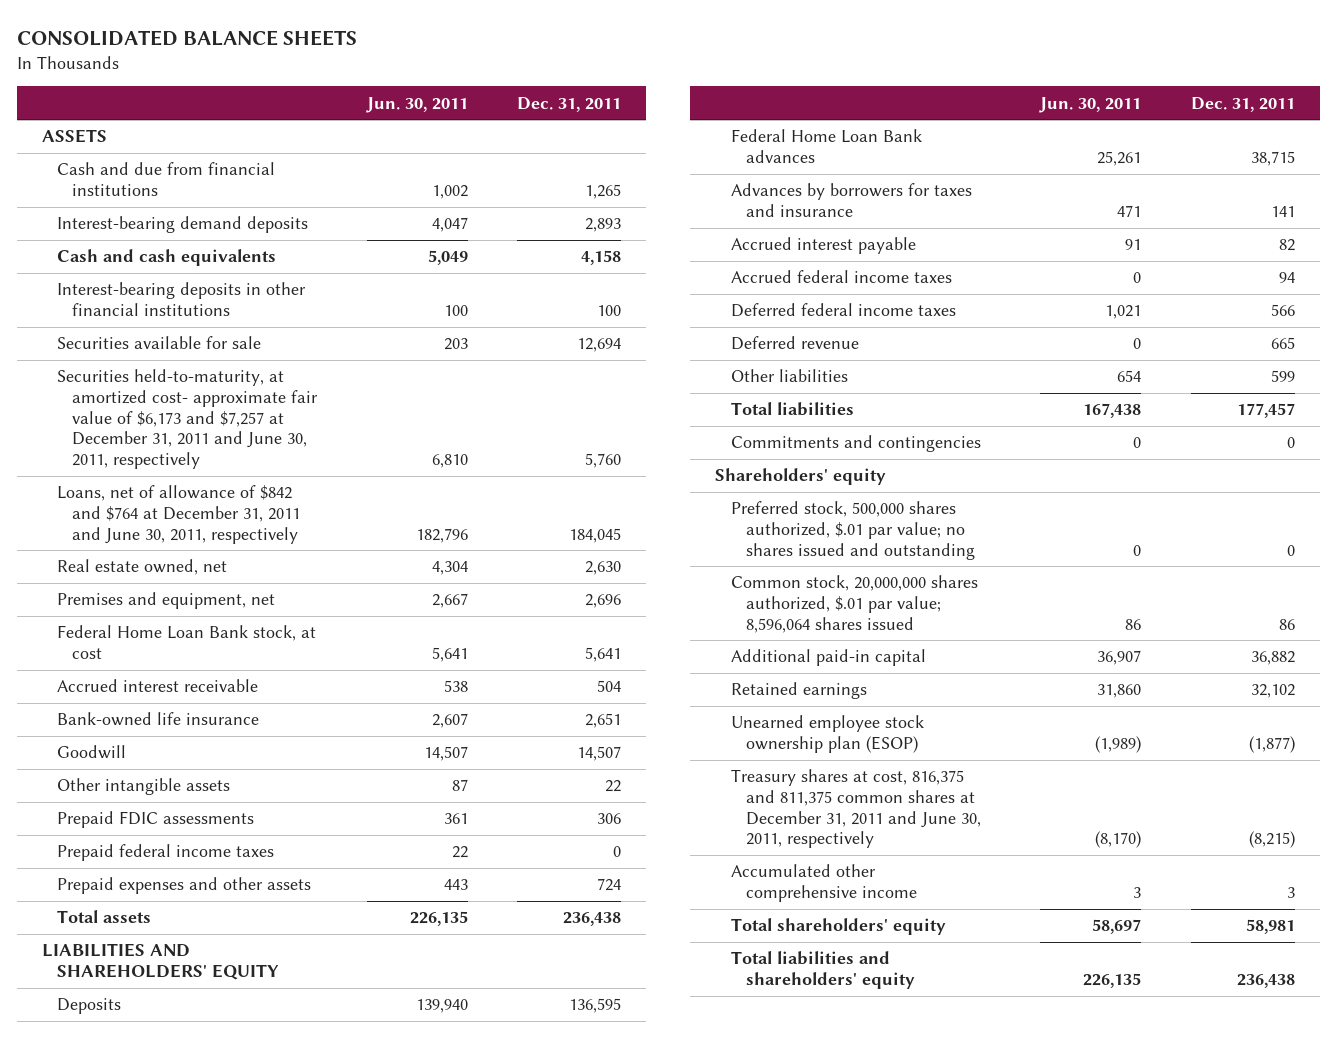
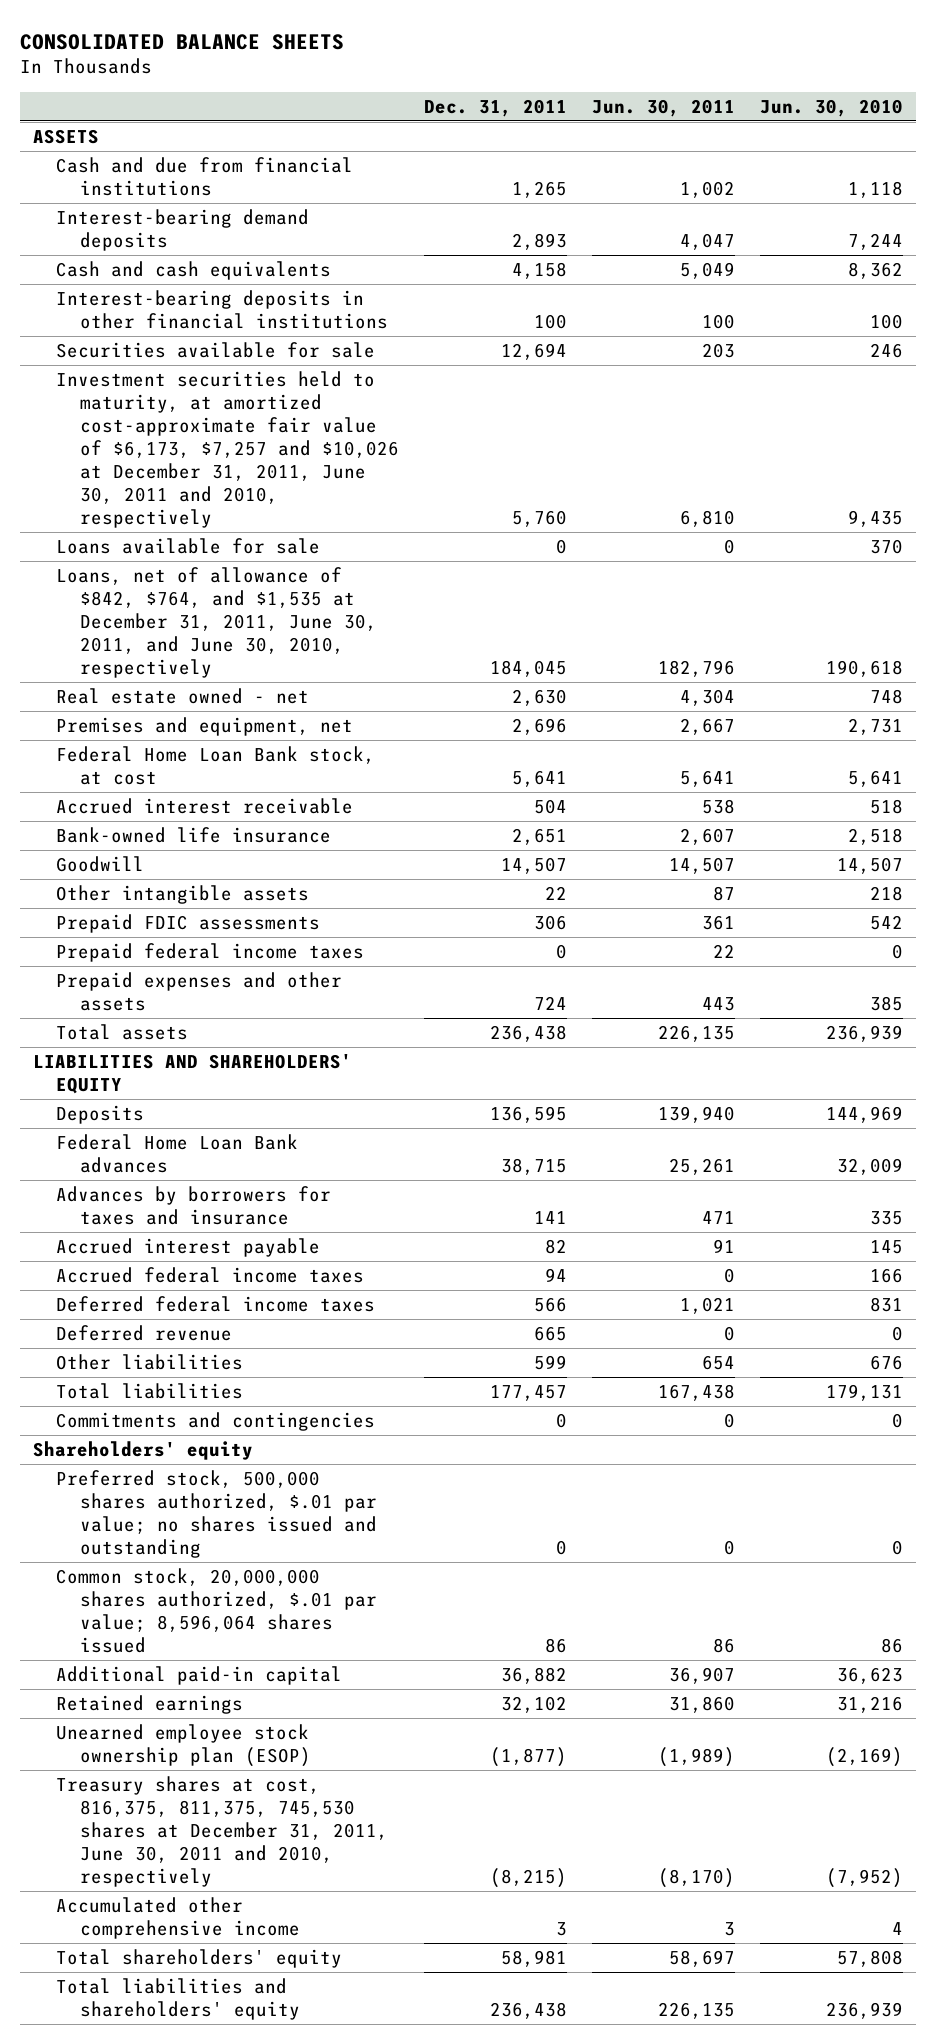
none -> [760,98,904,117] Jun. 30, 2010
[57,369,319,470] Securities held-to-maturity, at amortized cost- approximate fair value of $6,173 and $7,257 at December 31, 2011 and June 30, 2011, respectively -> [56,370,400,529] Investment securities held to maturity, at amortized cost-approximate fair value of $6,173, $7,257 and $10,026 at December 31, 2011, June 30, 2011 and 2010, respectively
none -> [56,537,321,554] Loans available for sale
[57,485,301,544] Loans, net of allowance of $842 and $764 at December 31, 2011 and June 30, 2011, respectively -> [56,566,378,679] Loans, net of allowance of $842, $764, and $1,535 at December 31, 2011, June 30, 2011, and June 30, 2010, respectively
[57,559,228,576] Real estate owned, net -> [56,687,310,704] Real estate owned - net
[730,769,981,849] Treasury shares at cost, 816,375 and 811,375 common shares at December 31, 2011 and June 30, 2011, respectively -> [56,1775,389,1888] Treasury shares at cost, 816,375, 811,375, 745,530 shares at December 31, 2011, June 30, 2011 and 2010, respectively

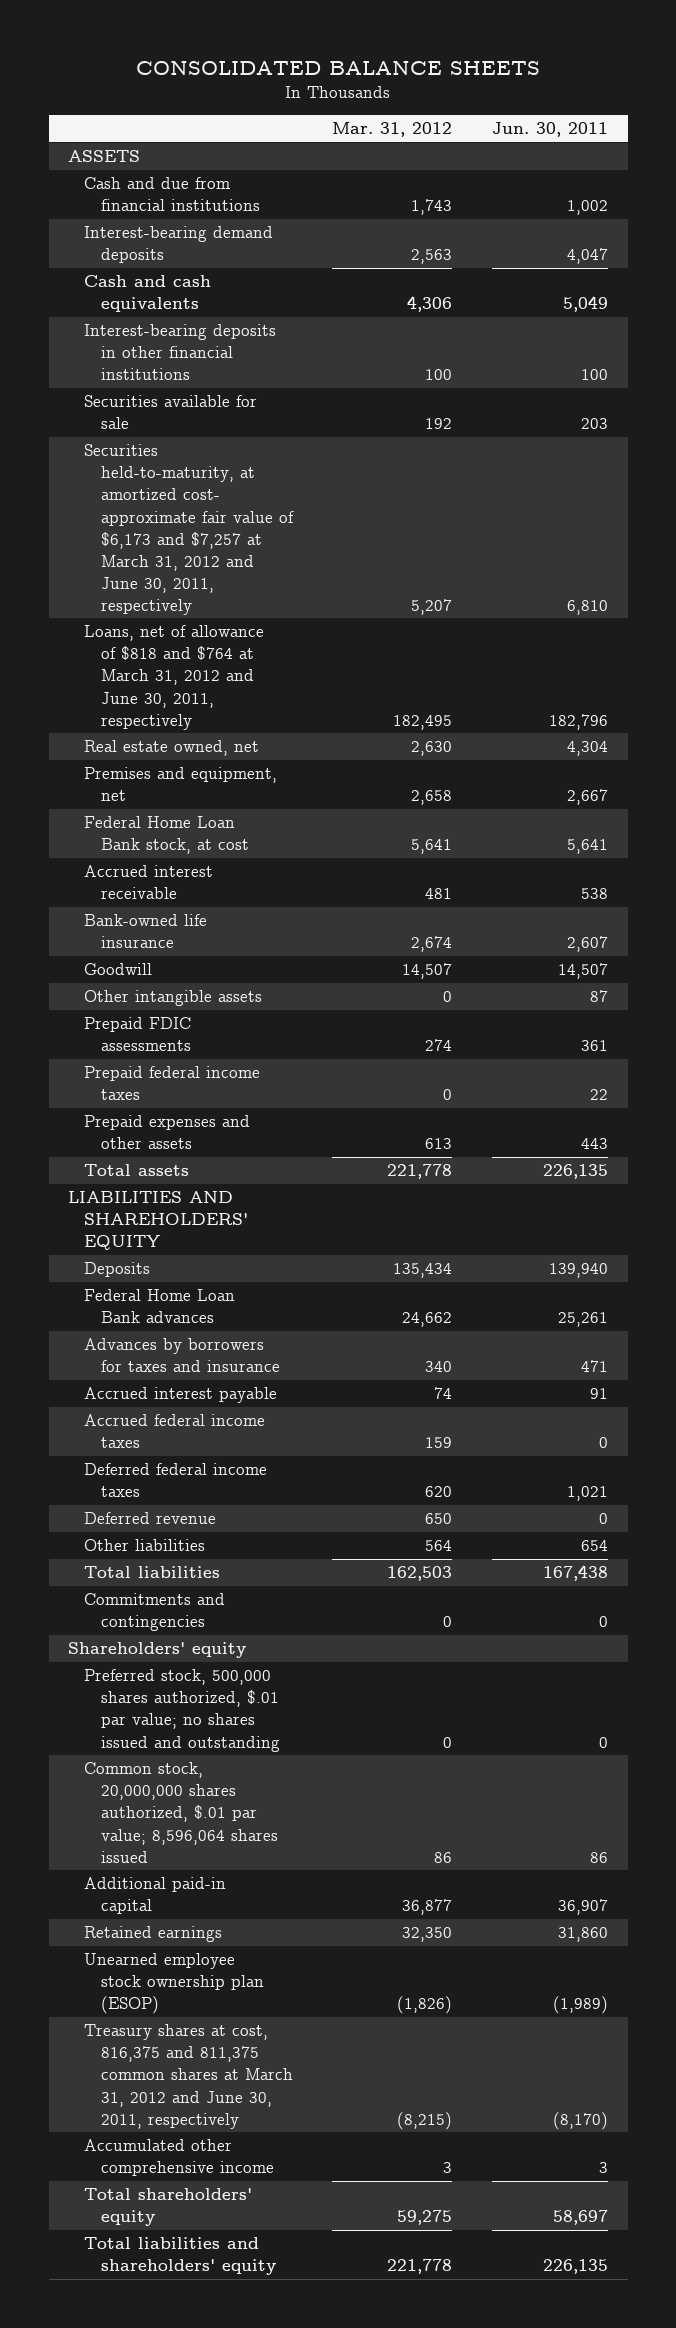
[424,98,568,117] Dec. 31, 2011 -> none
[760,98,904,117] Jun. 30, 2010 -> none
none -> [332,122,453,138] Mar. 31, 2012
[56,537,321,554] Loans available for sale -> none
[56,370,400,529] Investment securities held to maturity, at amortized cost-approximate fair value of $6,173, $7,257 and $10,026 at December 31, 2011, June 30, 2011 and 2010, respectively -> [84,444,294,615] Securities held-to-maturity, at amortized cost- approximate fair value of $6,173 and $7,257 at March 31, 2012 and June 30, 2011, respectively
[56,566,378,679] Loans, net of allowance of $842, $764, and $1,535 at December 31, 2011, June 30, 2011, and June 30, 2010, respectively -> [84,625,265,730] Loans, net of allowance of $818 and $764 at March 31, 2012 and June 30, 2011, respectively
[56,687,310,704] Real estate owned - net -> [84,740,260,757] Real estate owned, net
[56,1775,389,1888] Treasury shares at cost, 816,375, 811,375, 745,530 shares at December 31, 2011, June 30, 2011 and 2010, respectively -> [84,2024,293,2129] Treasury shares at cost, 816,375 and 811,375 common shares at March 31, 2012 and June 30, 2011, respectively

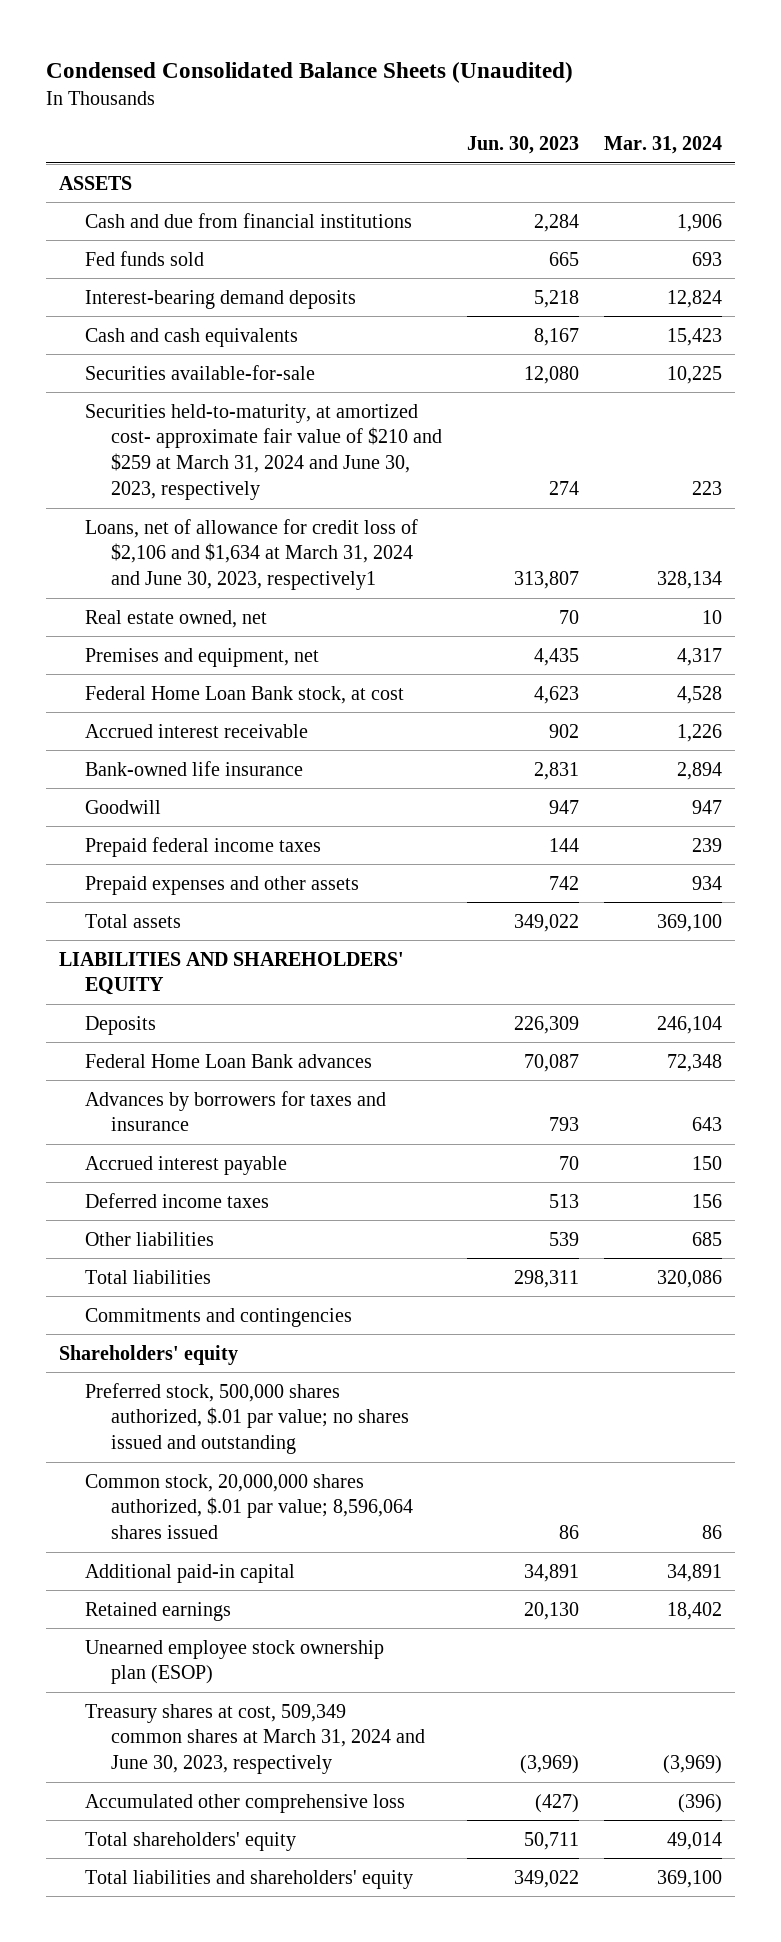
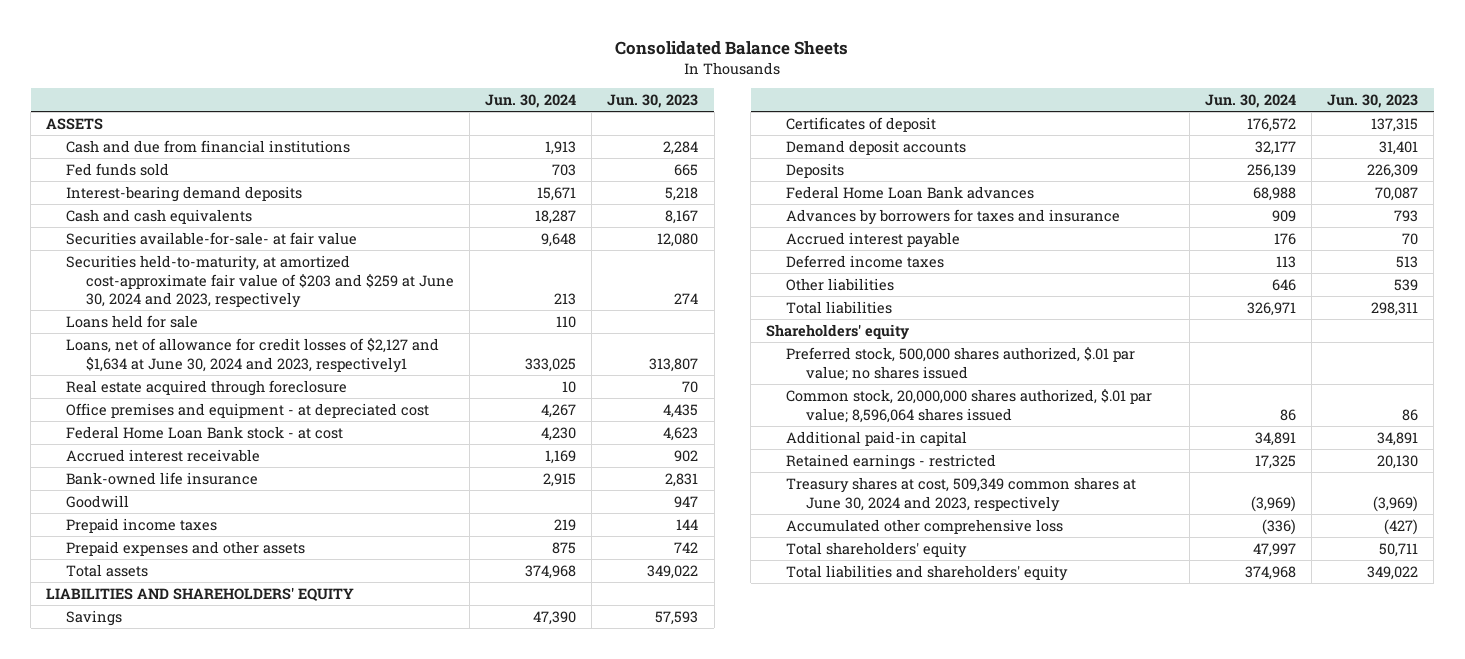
[46,61,574,83] Condensed Consolidated Balance Sheets (Unaudited) -> [615,40,849,55] Consolidated Balance Sheets
[604,136,723,155] Mar. 31, 2024 -> none
none -> [485,93,577,108] Jun. 30, 2024
[84,364,315,380] Securities available-for-sale -> [66,231,358,245] Securities available-for-sale- at fair value
[84,403,442,501] Securities held-to-maturity, at amortized cost- approximate fair value of $210 and $259 at March 31, 2024 and June 30, 2023, respectively -> [66,254,455,309] Securities held-to-maturity, at amortized cost-approximate fair value of $203 and $259 at June 30, 2024 and 2023, respectively
none -> [66,314,199,328] Loans held for sale
[84,518,418,591] Loans, net of allowance for credit loss of $2,106 and $1,634 at March 31, 2024 and June 30, 2023, respectively1 -> [66,337,440,373] Loans, net of allowance for credit losses of $2,127 and $1,634 at June 30, 2024 and 2023, respectively1
[84,609,267,628] Real estate owned, net -> [66,379,348,396] Real estate acquired through foreclosure
[84,647,319,667] Premises and equipment, net -> [66,402,430,418] Office premises and equipment - at depreciated cost
[84,685,404,704] Federal Home Loan Bank stock, at cost -> [66,425,344,439] Federal Home Loan Bank stock - at cost
[84,836,321,857] Prepaid federal income taxes -> [66,517,218,533] Prepaid income taxes
none -> [66,609,123,626] Savings
none -> [786,116,937,132] Certificates of deposit
none -> [786,139,967,155] Demand deposit accounts
[84,1307,352,1327] Commitments and contingencies -> none
[84,1382,409,1455] Preferred stock, 500,000 shares authorized, $.01 par value; no shares issued and outstanding -> [786,346,1136,381] Preferred stock, 500,000 shares authorized, $.01 par value; no shares issued
[84,1639,384,1685] Unearned employee stock ownership plan (ESOP) -> none
[84,1601,231,1621] Retained earnings -> [786,453,997,470] Retained earnings - restricted
[84,1703,425,1775] Treasury shares at cost, 509,349 common shares at March 31, 2024 and June 30, 2023, respectively -> [786,476,1137,512] Treasury shares at cost, 509,349 common shares at June 30, 2024 and 2023, respectively

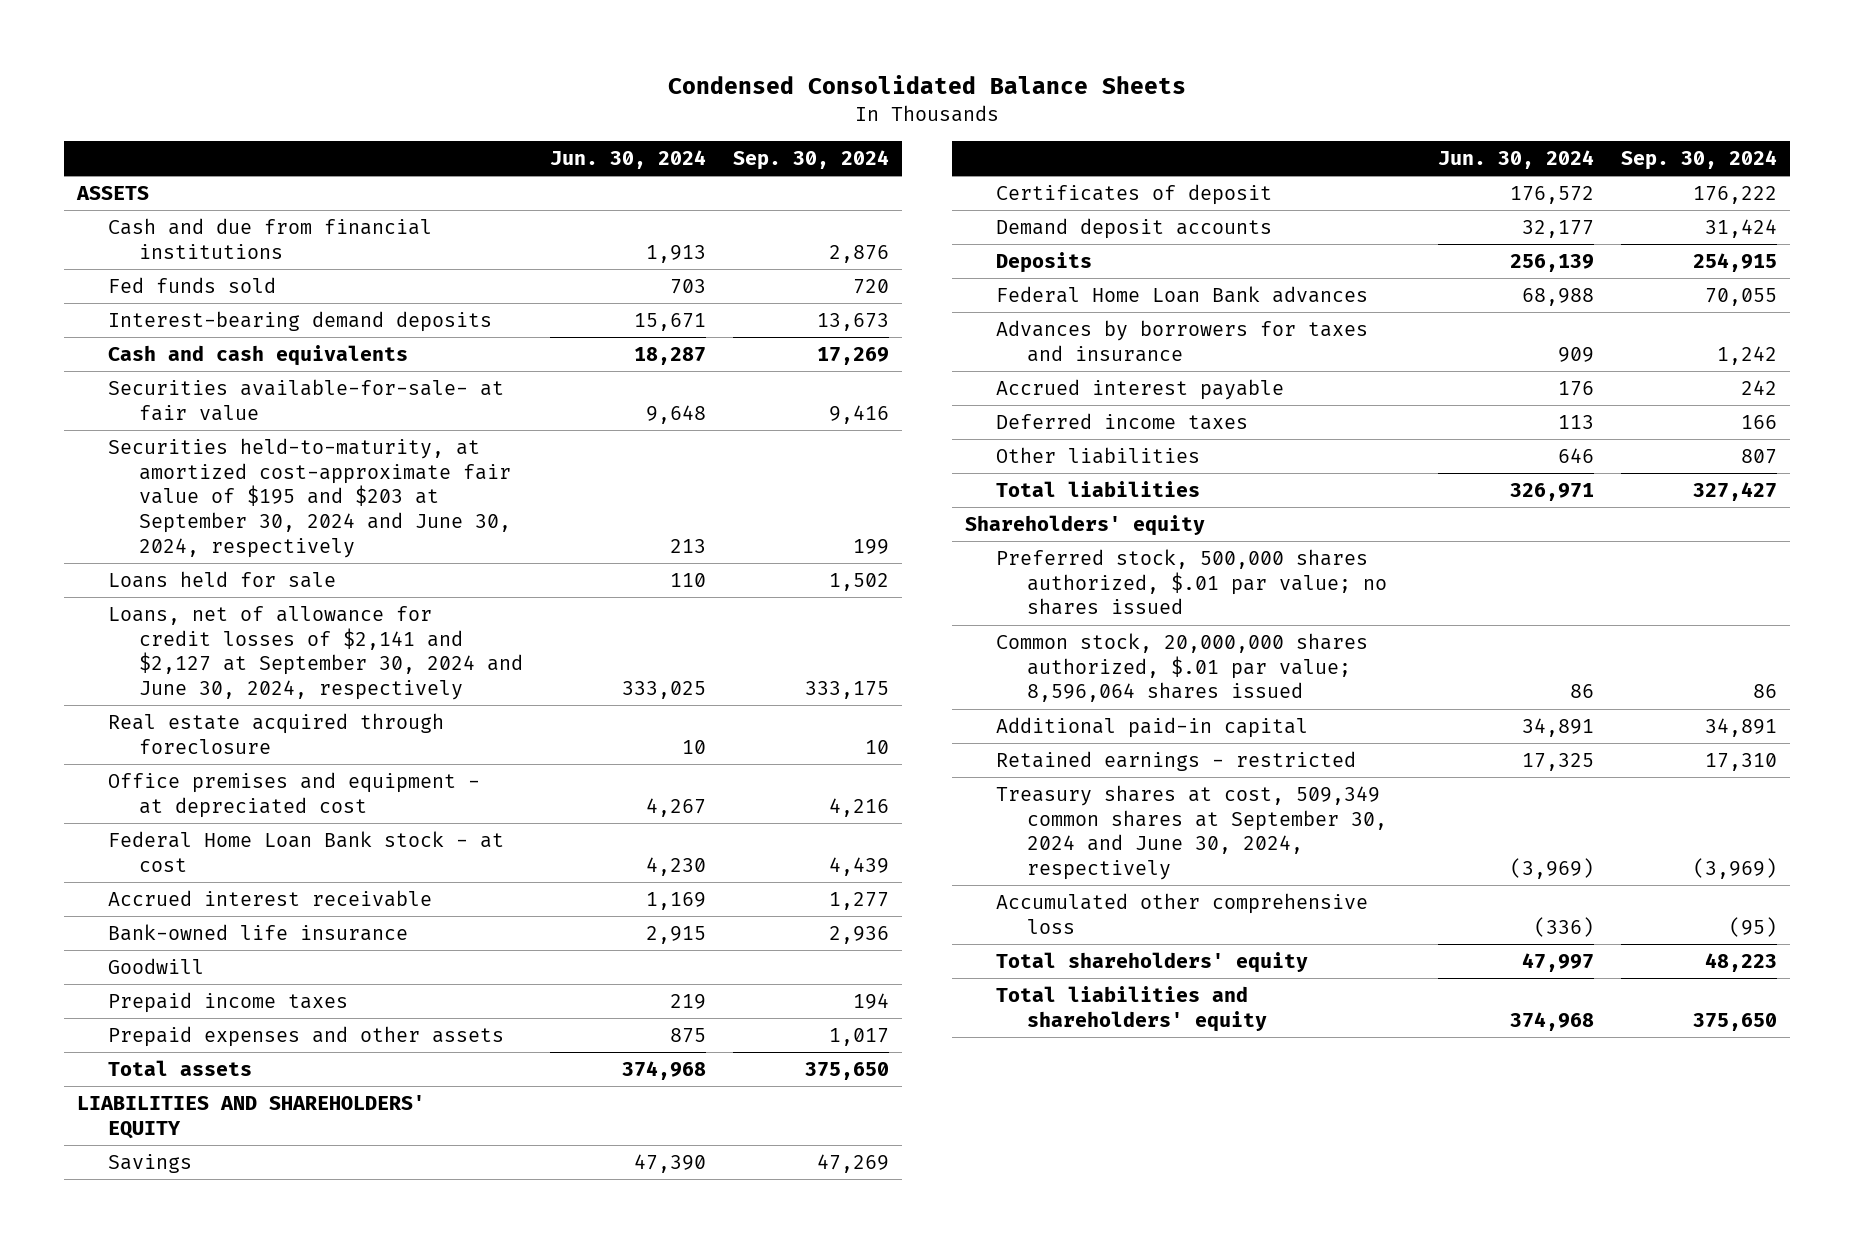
[615,40,849,55] Consolidated Balance Sheets -> [667,75,1186,95] Condensed Consolidated Balance Sheets
[607,93,699,108] Jun. 30, 2023 -> none
none -> [732,149,889,170] Sep. 30, 2024
[66,254,455,309] Securities held-to-maturity, at amortized cost-approximate fair value of $203 and $259 at June 30, 2024 and 2023, respectively -> [108,438,511,558] Securities held-to-maturity, at amortized cost-approximate fair value of $195 and $203 at September 30, 2024 and June 30, 2024, respectively
[66,337,440,373] Loans, net of allowance for credit losses of $2,127 and $1,634 at June 30, 2024 and 2023, respectively1 -> [108,606,523,701] Loans, net of allowance for credit losses of $2,141 and $2,127 at September 30, 2024 and June 30, 2024, respectively
[786,476,1137,512] Treasury shares at cost, 509,349 common shares at June 30, 2024 and 2023, respectively -> [995,785,1387,881] Treasury shares at cost, 509,349 common shares at September 30, 2024 and June 30, 2024, respectively

